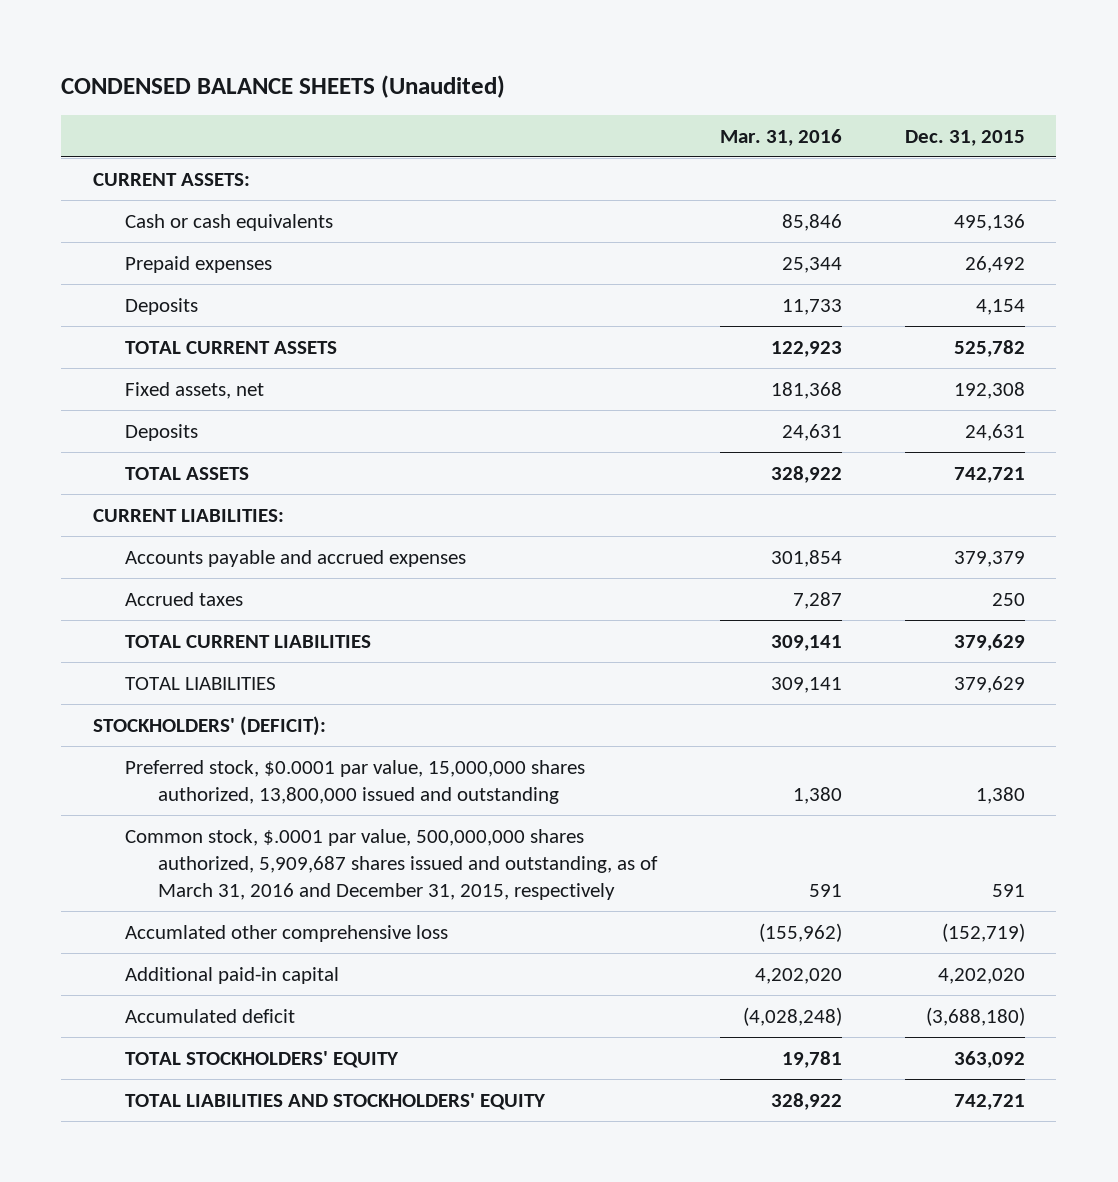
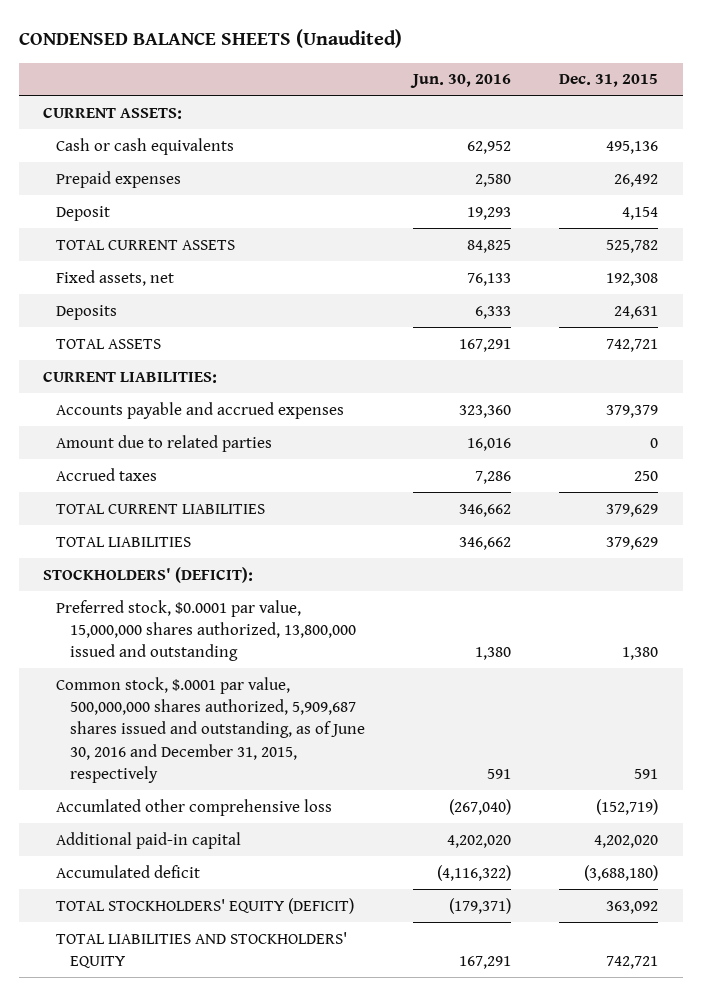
[719,128,842,146] Mar. 31, 2016 -> none
none -> [410,74,512,89] Jun. 30, 2016
[125,297,199,315] Deposits -> [56,205,111,221] Deposit
none -> [56,434,273,452] Amount due to related parties
[125,828,658,900] Common stock, $.0001 par value, 500,000,000 shares authorized, 5,909,687 shares issued and outstanding, as of March 31, 2016 and December 31, 2015, respectively -> [56,676,366,784] Common stock, $.0001 par value, 500,000,000 shares authorized, 5,909,687 shares issued and outstanding, as of June 30, 2016 and December 31, 2015, respectively
[125,1050,400,1068] TOTAL STOCKHOLDERS' EQUITY -> [56,897,355,914] TOTAL STOCKHOLDERS' EQUITY (DEFICIT)

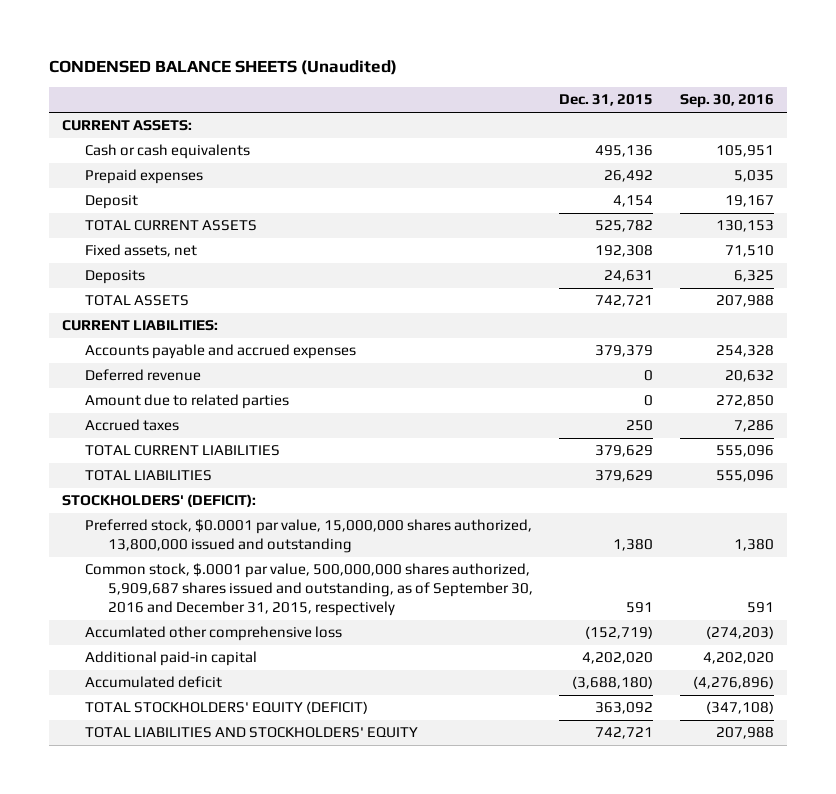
[410,74,512,89] Jun. 30, 2016 -> none
none -> [679,94,774,109] Sep. 30, 2016
none -> [85,369,202,382] Deferred revenue
[56,676,366,784] Common stock, $.0001 par value, 500,000,000 shares authorized, 5,909,687 shares issued and outstanding, as of June 30, 2016 and December 31, 2015, respectively -> [85,563,534,617] Common stock, $.0001 par value, 500,000,000 shares authorized, 5,909,687 shares issued and outstanding, as of September 30, 2016 and December 31, 2015, respectively

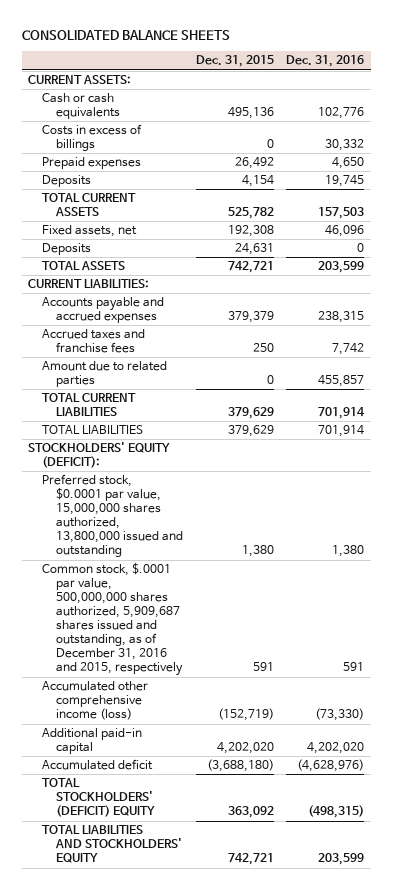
[49,60,398,76] CONDENSED BALANCE SHEETS (Unaudited) -> [22,29,231,40] CONSOLIDATED BALANCE SHEETS
[679,94,774,109] Sep. 30, 2016 -> none
none -> [286,55,365,68] Dec. 31, 2016
none -> [42,124,143,152] Costs in excess of billings
[85,195,139,210] Deposit -> [42,175,92,188] Deposits
[85,369,202,382] Deferred revenue -> none
none -> [42,329,146,354] Accrued taxes and franchise fees
[85,419,180,432] Accrued taxes -> none
[62,494,257,508] STOCKHOLDERS' (DEFICIT): -> [28,442,171,469] STOCKHOLDERS' EQUITY (DEFICIT):
[85,563,534,617] Common stock, $.0001 par value, 500,000,000 shares authorized, 5,909,687 shares issued and outstanding, as of September 30, 2016 and December 31, 2015, respectively -> [42,563,183,677] Common stock, $.0001 par value, 500,000,000 shares authorized, 5,909,687 shares issued and outstanding, as of December 31, 2016 and 2015, respectively
[85,626,343,642] Accumlated other comprehensive loss -> [42,681,149,721] Accumulated other comprehensive income (loss)
[85,701,369,715] TOTAL STOCKHOLDERS' EQUITY (DEFICIT) -> [42,778,155,818] TOTAL STOCKHOLDERS' (DEFICIT) EQUITY

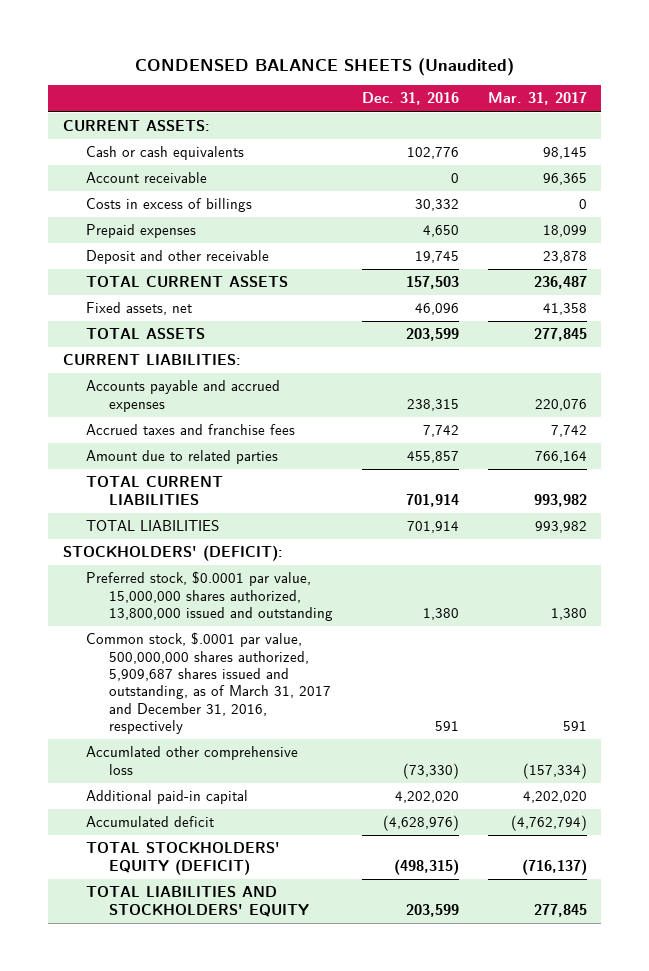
[22,29,231,40] CONSOLIDATED BALANCE SHEETS -> [134,57,514,76] CONDENSED BALANCE SHEETS (Unaudited)
[195,55,274,68] Dec. 31, 2015 -> none
none -> [487,92,587,106] Mar. 31, 2017
none -> [85,172,207,184] Account receivable
[42,175,92,188] Deposits -> [85,250,269,265] Deposit and other receivable
[42,243,92,256] Deposits -> none
[28,442,171,469] STOCKHOLDERS' EQUITY (DEFICIT): -> [62,545,283,562] STOCKHOLDERS' (DEFICIT):
[42,563,183,677] Common stock, $.0001 par value, 500,000,000 shares authorized, 5,909,687 shares issued and outstanding, as of December 31, 2016 and 2015, respectively -> [85,632,331,735] Common stock, $.0001 par value, 500,000,000 shares authorized, 5,909,687 shares issued and outstanding, as of March 31, 2017 and December 31, 2016, respectively
[42,681,149,721] Accumulated other comprehensive income (loss) -> [85,746,298,775] Accumlated other comprehensive loss
[42,778,155,818] TOTAL STOCKHOLDERS' (DEFICIT) EQUITY -> [85,842,280,875] TOTAL STOCKHOLDERS' EQUITY (DEFICIT)

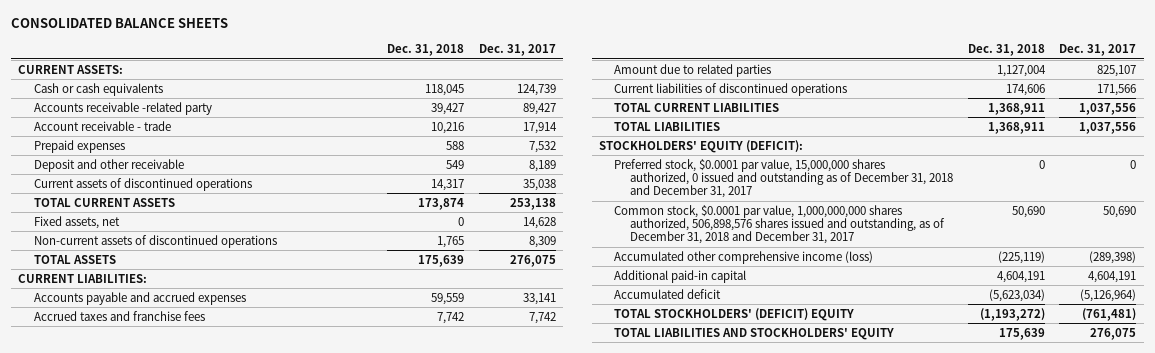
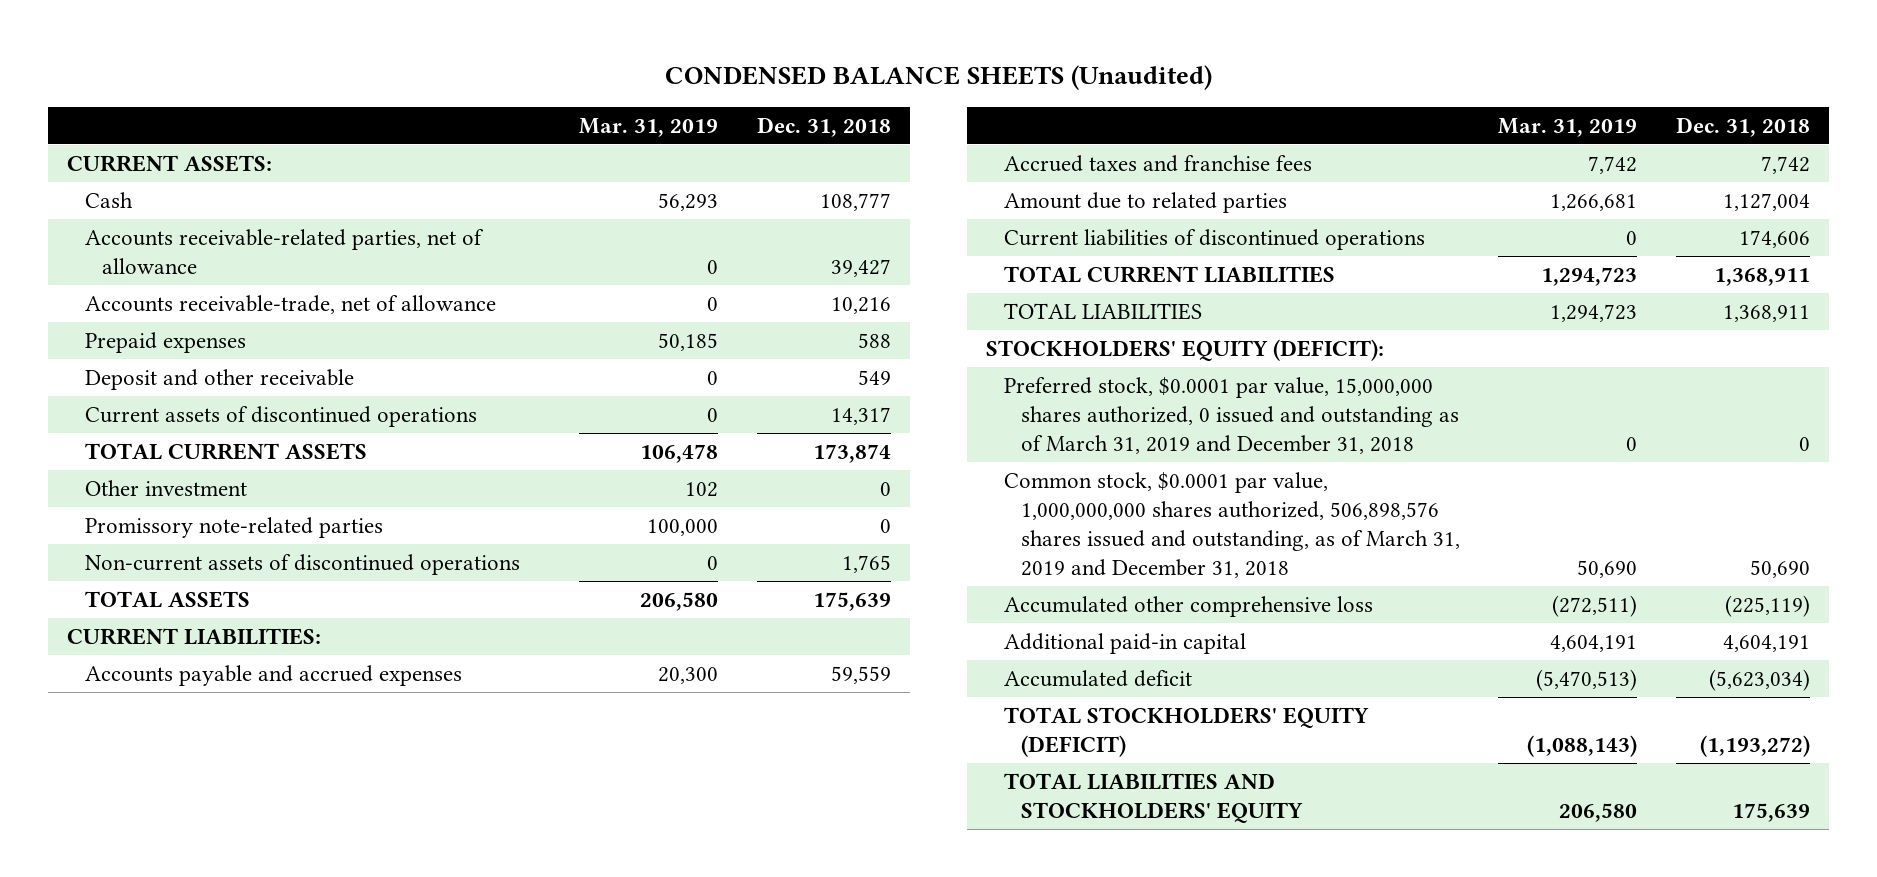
[10,18,228,29] CONSOLIDATED BALANCE SHEETS -> [664,64,1212,90] CONDENSED BALANCE SHEETS (Unaudited)
[478,44,556,57] Dec. 31, 2017 -> none
none -> [579,117,719,137] Mar. 31, 2019
[33,82,163,96] Cash or cash equivalents -> none
none -> [84,191,133,208] Cash
[33,101,212,115] Accounts receivable -related party -> [84,228,484,274] Accounts receivable-related parties, net of allowance
[33,120,171,131] Account receivable - trade -> [84,294,496,314] Accounts receivable-trade, net of allowance
[33,215,120,229] Fixed assets, net -> none
none -> [84,479,247,496] Other investment
none -> [84,516,383,538] Promissory note-related parties
[614,158,953,199] Preferred stock, $0.0001 par value, 15,000,000 shares authorized, 0 issued and outstanding as of December 31, 2018 and December 31, 2017 -> [1003,376,1459,454] Preferred stock, $0.0001 par value, 15,000,000 shares authorized, 0 issued and outstanding as of March 31, 2019 and December 31, 2018
[614,204,945,245] Common stock, $0.0001 par value, 1,000,000,000 shares authorized, 506,898,576 shares issued and outstanding, as of December 31, 2018 and December 31, 2017 -> [1003,471,1460,578] Common stock, $0.0001 par value, 1,000,000,000 shares authorized, 506,898,576 shares issued and outstanding, as of March 31, 2019 and December 31, 2018
[614,250,874,264] Accumulated other comprehensive income (loss) -> [1003,595,1373,617] Accumulated other comprehensive loss
[614,307,855,321] TOTAL STOCKHOLDERS' (DEFICIT) EQUITY -> [1003,706,1369,757] TOTAL STOCKHOLDERS' EQUITY (DEFICIT)

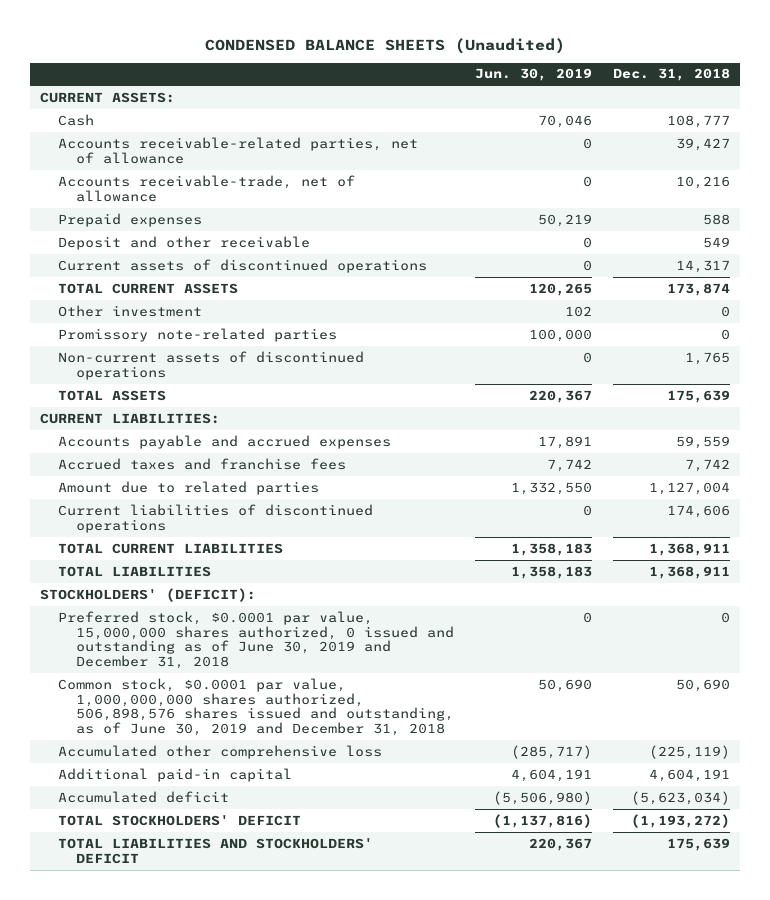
[579,117,719,137] Mar. 31, 2019 -> none
none -> [474,68,592,82] Jun. 30, 2019
[986,338,1385,361] STOCKHOLDERS' EQUITY (DEFICIT): -> [40,587,257,602] STOCKHOLDERS' (DEFICIT):
[1003,376,1459,454] Preferred stock, $0.0001 par value, 15,000,000 shares authorized, 0 issued and outstanding as of March 31, 2019 and December 31, 2018 -> [58,610,454,670] Preferred stock, $0.0001 par value, 15,000,000 shares authorized, 0 issued and outstanding as of June 30, 2019 and December 31, 2018
[1003,471,1460,578] Common stock, $0.0001 par value, 1,000,000,000 shares authorized, 506,898,576 shares issued and outstanding, as of March 31, 2019 and December 31, 2018 -> [58,677,454,737] Common stock, $0.0001 par value, 1,000,000,000 shares authorized, 506,898,576 shares issued and outstanding, as of June 30, 2019 and December 31, 2018
[1003,706,1369,757] TOTAL STOCKHOLDERS' EQUITY (DEFICIT) -> [58,814,302,826] TOTAL STOCKHOLDERS' DEFICIT
[1003,772,1303,823] TOTAL LIABILITIES AND STOCKHOLDERS' EQUITY -> [58,837,374,864] TOTAL LIABILITIES AND STOCKHOLDERS' DEFICIT

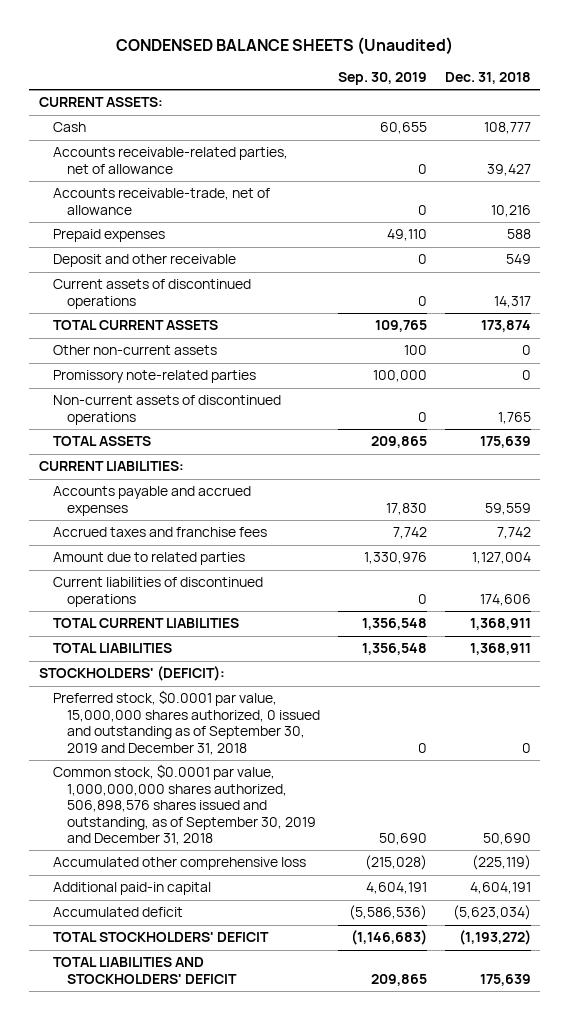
[474,68,592,82] Jun. 30, 2019 -> none
none -> [337,72,427,86] Sep. 30, 2019
[58,304,203,317] Other investment -> none
none -> [52,345,217,356] Other non-current assets
[58,610,454,670] Preferred stock, $0.0001 par value, 15,000,000 shares authorized, 0 issued and outstanding as of June 30, 2019 and December 31, 2018 -> [52,690,320,755] Preferred stock, $0.0001 par value, 15,000,000 shares authorized, 0 issued and outstanding as of September 30, 2019 and December 31, 2018
[58,677,454,737] Common stock, $0.0001 par value, 1,000,000,000 shares authorized, 506,898,576 shares issued and outstanding, as of June 30, 2019 and December 31, 2018 -> [52,764,316,846] Common stock, $0.0001 par value, 1,000,000,000 shares authorized, 506,898,576 shares issued and outstanding, as of September 30, 2019 and December 31, 2018

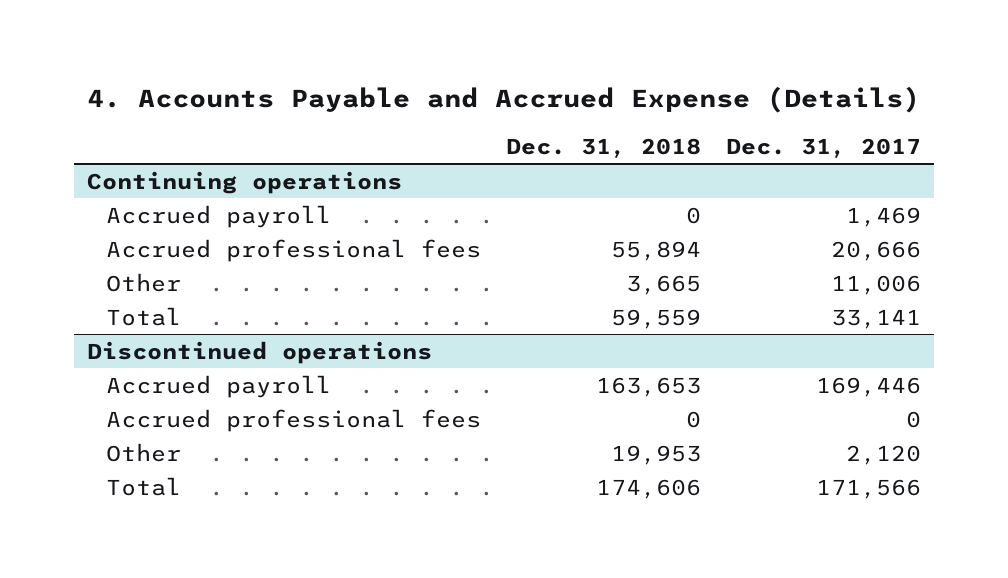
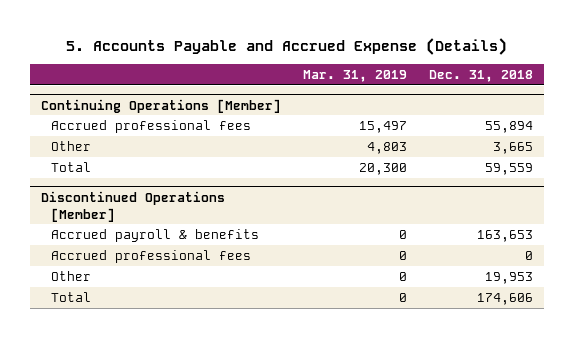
[86,86,920,114] 4. Accounts Payable and Accrued Expense (Details) -> [65,37,507,55] 5. Accounts Payable and Accrued Expense (Details)
[726,137,922,158] Dec. 31, 2017 -> none
none -> [302,69,407,82] Mar. 31, 2019
[106,204,332,228] Accrued payroll -> none
[86,170,402,194] Continuing operations -> [41,98,282,113] Continuing Operations [Member]
[86,340,432,364] Discontinued operations -> [41,190,226,222] Discontinued Operations [Member]
[106,374,332,398] Accrued payroll -> [51,229,260,243] Accrued payroll & benefits

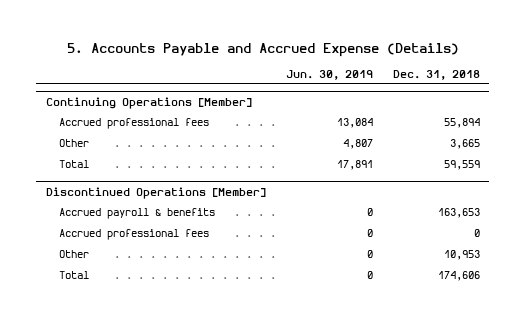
[302,69,407,82] Mar. 31, 2019 -> none
none -> [285,69,373,80] Jun. 30, 2019
[484,272,533,285] 19,953 -> [443,250,480,261] 10,953

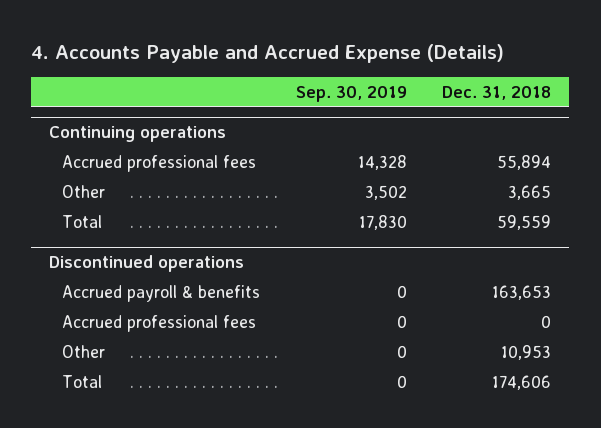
[66,42,459,57] 5. Accounts Payable and Accrued Expense (Details) -> [31,43,505,63] 4. Accounts Payable and Accrued Expense (Details)
[285,69,373,80] Jun. 30, 2019 -> none
none -> [295,85,407,102] Sep. 30, 2019
[45,96,252,109] Continuing Operations [Member] -> [49,126,227,143] Continuing operations
[45,186,266,199] Discontinued Operations [Member] -> [49,255,245,273] Discontinued operations

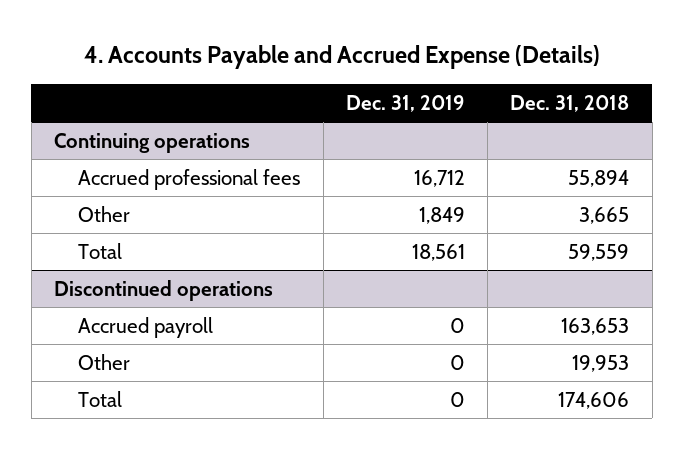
[295,85,407,102] Sep. 30, 2019 -> none
none -> [345,94,465,112] Dec. 31, 2019
[62,314,257,332] Accrued professional fees -> none
[62,284,261,302] Accrued payroll & benefits -> [78,316,214,338] Accrued payroll
[501,344,552,360] 10,953 -> [572,354,630,372] 19,953

